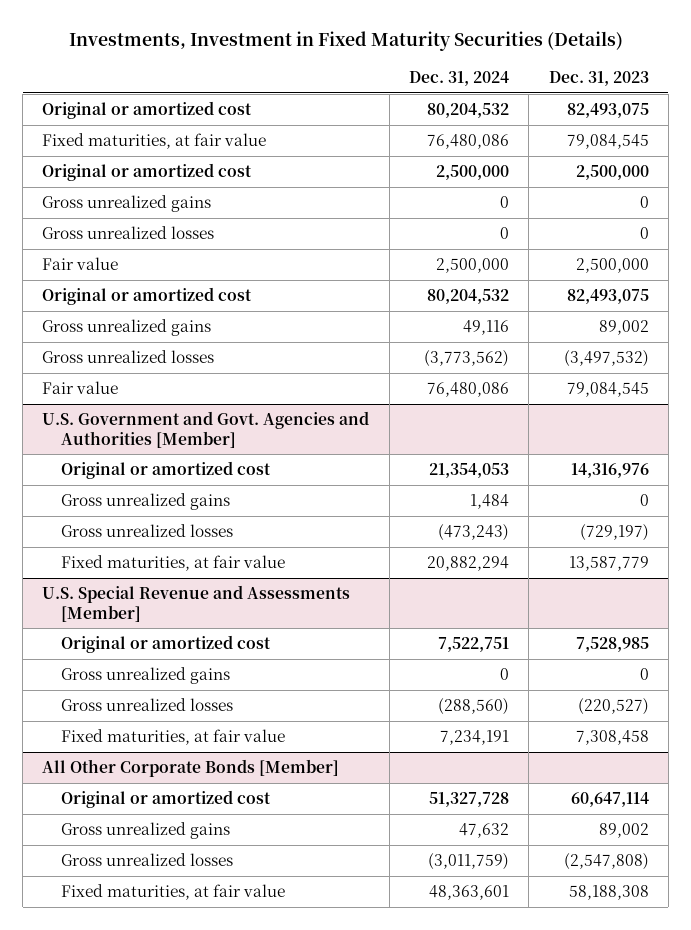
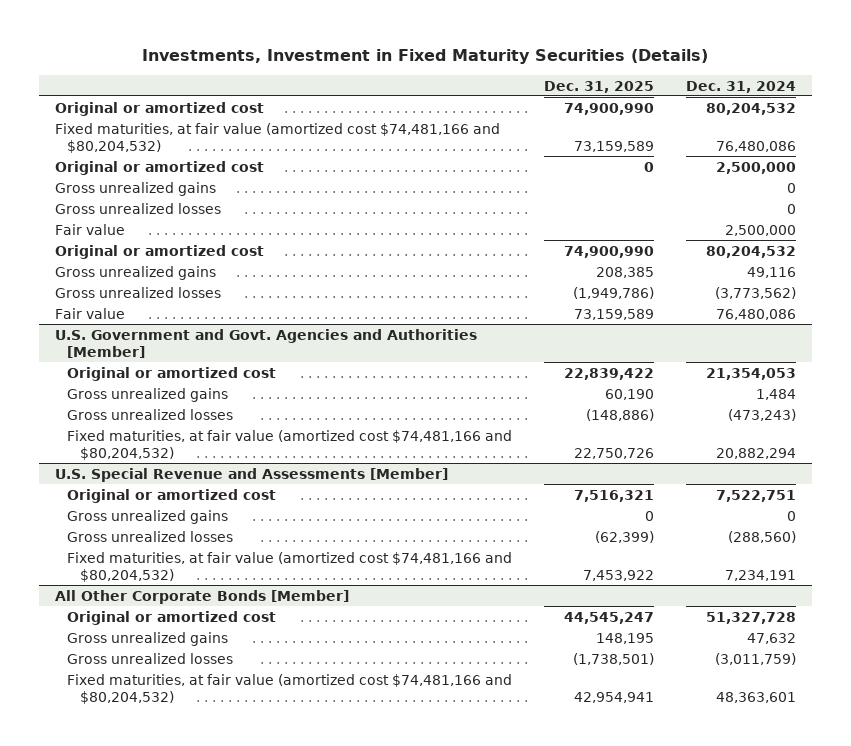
[548,70,649,86] Dec. 31, 2023 -> none
none -> [544,80,655,93] Dec. 31, 2025
[42,133,267,150] Fixed maturities, at fair value -> [54,122,500,153] Fixed maturities, at fair value (amortized cost $74,481,166 and $80,204,532)
[61,555,286,572] Fixed maturities, at fair value -> [67,429,513,460] Fixed maturities, at fair value (amortized cost $74,481,166 and $80,204,532)
[61,729,286,746] Fixed maturities, at fair value -> [67,551,513,582] Fixed maturities, at fair value (amortized cost $74,481,166 and $80,204,532)
[61,884,286,901] Fixed maturities, at fair value -> [67,673,513,704] Fixed maturities, at fair value (amortized cost $74,481,166 and $80,204,532)

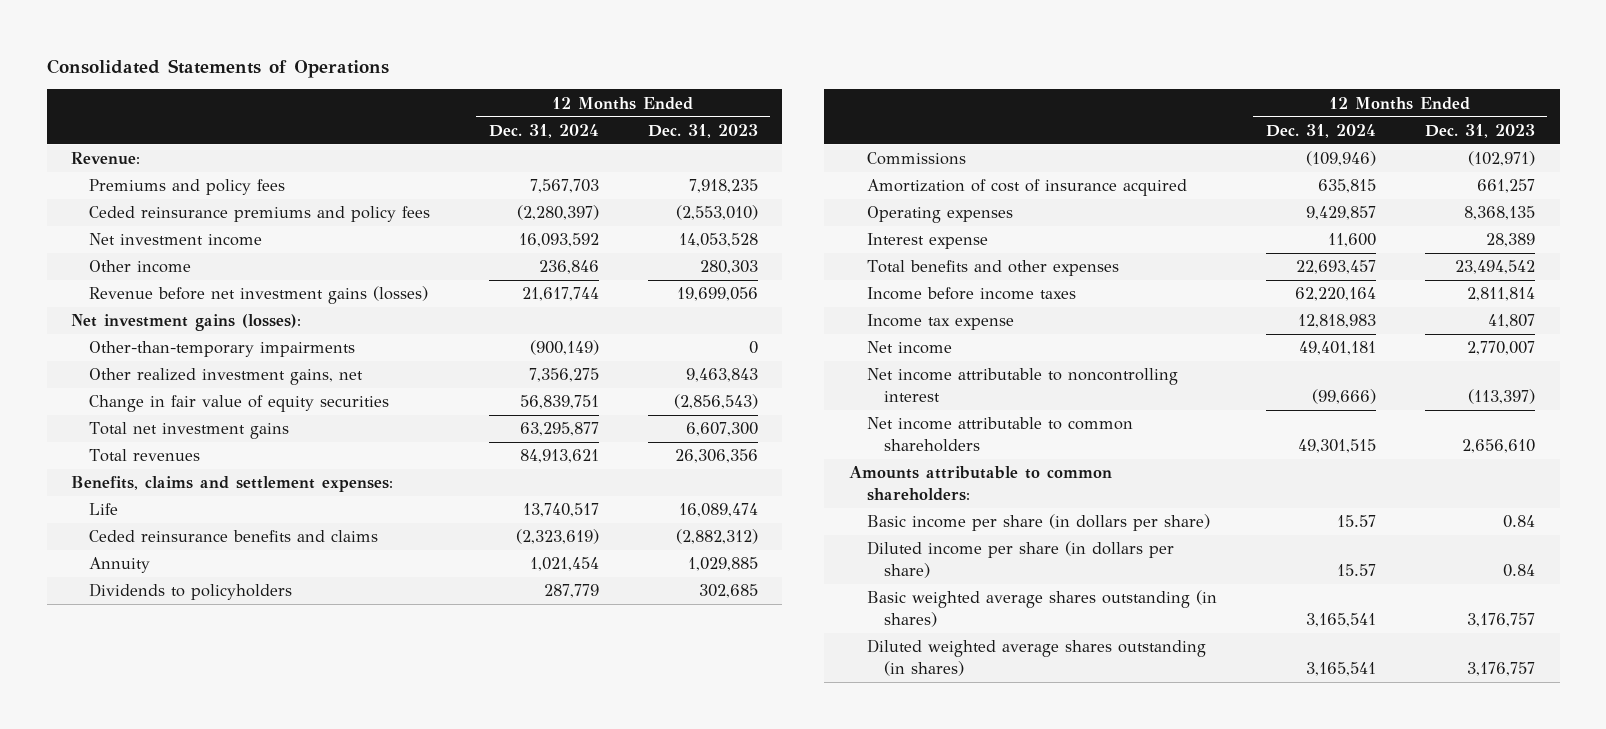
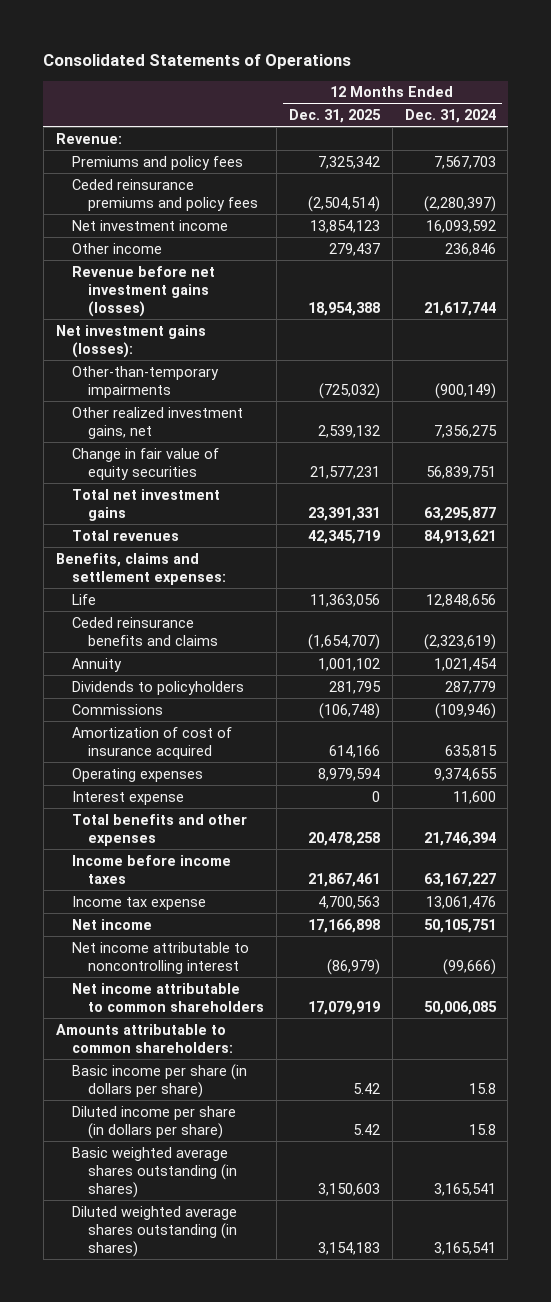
[647,123,758,138] Dec. 31, 2023 -> none
none -> [289,108,382,123] Dec. 31, 2025
[522,503,599,518] 13,740,517 -> [425,593,496,607] 12,848,656
[1305,206,1376,221] 9,429,857 -> [433,767,497,781] 9,374,655
[1295,260,1376,275] 22,693,457 -> [423,831,496,846] 21,746,394
[1294,287,1376,302] 62,220,164 -> [423,872,496,887] 63,167,227
[1297,314,1376,329] 12,818,983 -> [425,895,496,909] 13,061,476
[1298,341,1376,356] 49,401,181 -> [423,918,496,933] 50,105,751
[1297,438,1376,453] 49,301,515 -> [423,1000,497,1015] 50,006,085
[1336,515,1376,528] 15.57 -> [468,1082,496,1094] 15.8
[1336,563,1376,576] 15.57 -> [468,1123,496,1135] 15.8

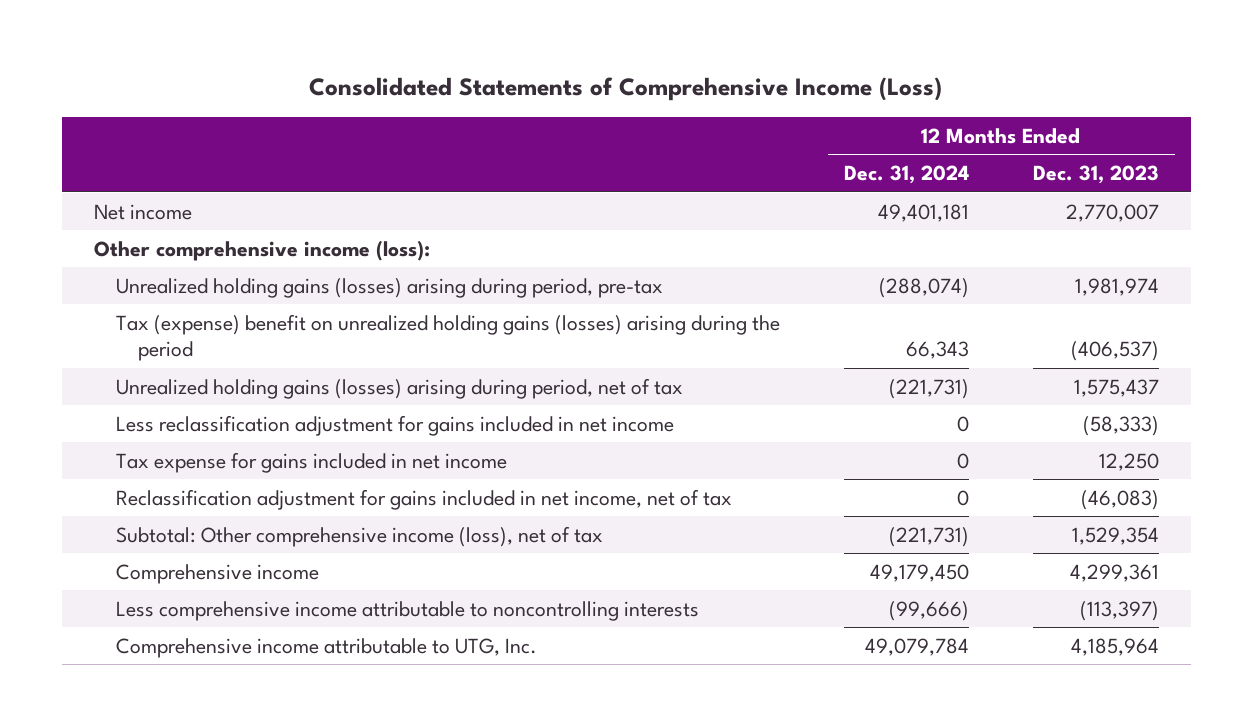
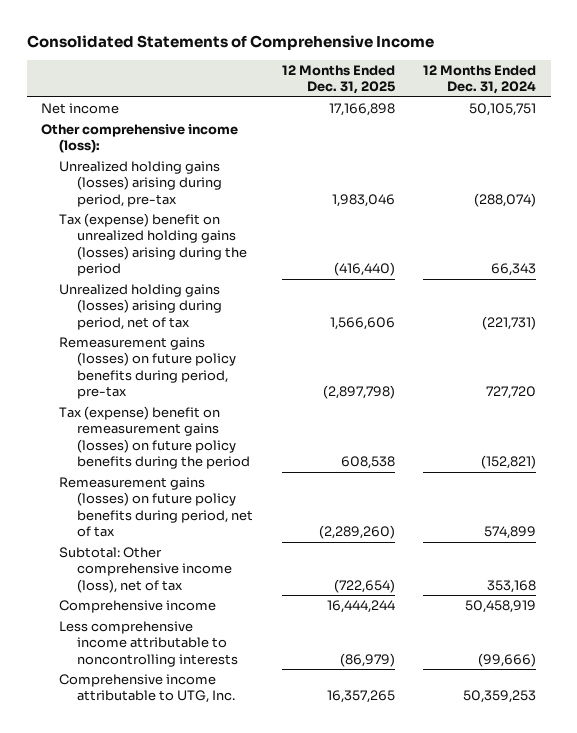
[309,77,943,102] Consolidated Statements of Comprehensive Income (Loss) -> [26,34,434,50] Consolidated Statements of Comprehensive Income
[1032,165,1159,185] Dec. 31, 2023 -> none
none -> [281,64,395,95] 12 Months Ended Dec. 31, 2025
[877,203,969,222] 49,401,181 -> [469,103,537,117] 50,105,751
[116,414,675,436] Less reclassification adjustment for gains included in net income -> none
[116,451,508,473] Tax expense for gains included in net income -> none
[116,488,733,510] Reclassification adjustment for gains included in net income, net of tax -> none
none -> [59,337,237,400] Remeasurement gains (losses) on future policy benefits during period, pre-tax
none -> [59,406,251,470] Tax (expense) benefit on remeasurement gains (losses) on future policy benefits during the period
none -> [59,477,254,538] Remeasurement gains (losses) on future policy benefits during period, net of tax
[888,526,969,547] (221,731) -> [487,579,537,593] 353,168
[869,563,969,582] 49,179,450 -> [465,600,537,614] 50,458,919
[864,637,969,656] 49,079,784 -> [463,690,537,704] 50,359,253

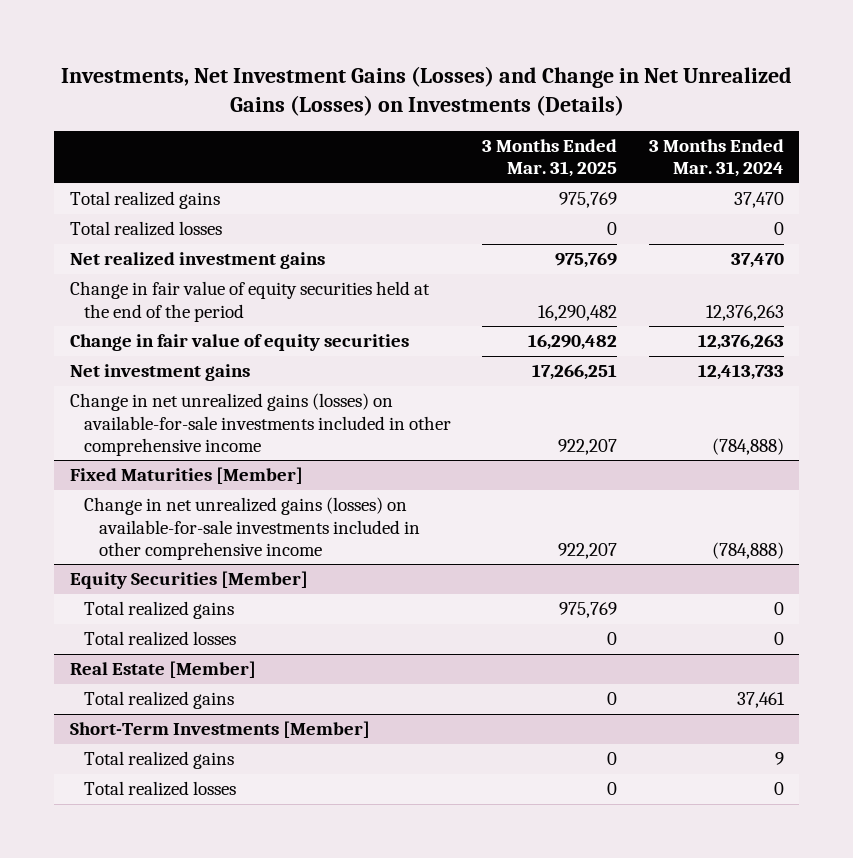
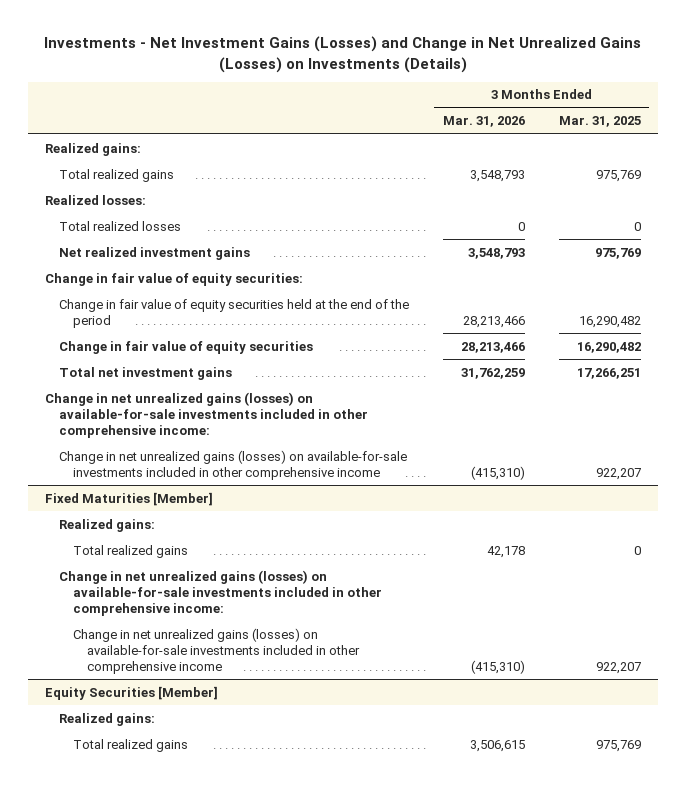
[60,66,792,117] Investments, Net Investment Gains (Losses) and Change in Net Unrealized Gains (Losses) on Investments (Details) -> [43,36,641,73] Investments - Net Investment Gains (Losses) and Change in Net Unrealized Gains (Losses) on Investments (Details)
[648,138,784,178] 3 Months Ended Mar. 31, 2024 -> none
none -> [442,116,525,128] Mar. 31, 2026
none -> [44,142,141,156] Realized gains:
none -> [44,194,146,205] Realized losses:
none -> [44,272,303,286] Change in fair value of equity securities:
[69,364,250,382] Net investment gains -> [58,366,232,380] Total net investment gains
none -> [44,391,368,438] Change in net unrealized gains (losses) on available-for-sale investments included in other comprehensive income:
none -> [58,518,155,532] Realized gains:
none -> [72,544,188,558] Total realized gains
none -> [58,569,382,616] Change in net unrealized gains (losses) on available-for-sale investments included in other comprehensive income:
none -> [58,712,155,726] Realized gains:
[84,631,237,647] Total realized losses -> none
[69,661,256,679] Real Estate [Member] -> none
[84,691,235,710] Total realized gains -> none
[69,721,370,739] Short-Term Investments [Member] -> none
[84,751,235,770] Total realized gains -> none
[84,781,237,797] Total realized losses -> none

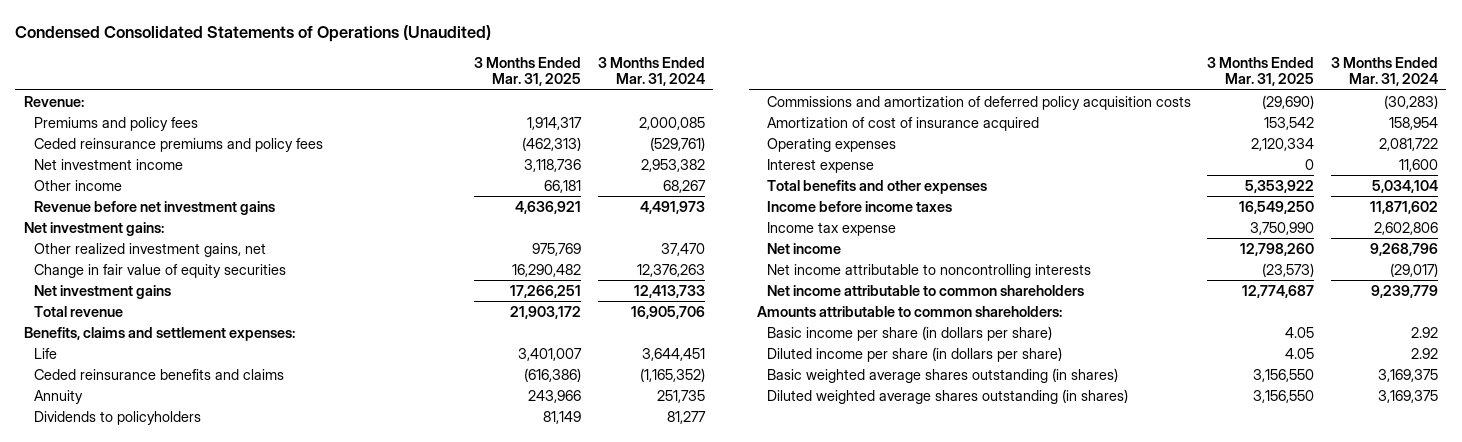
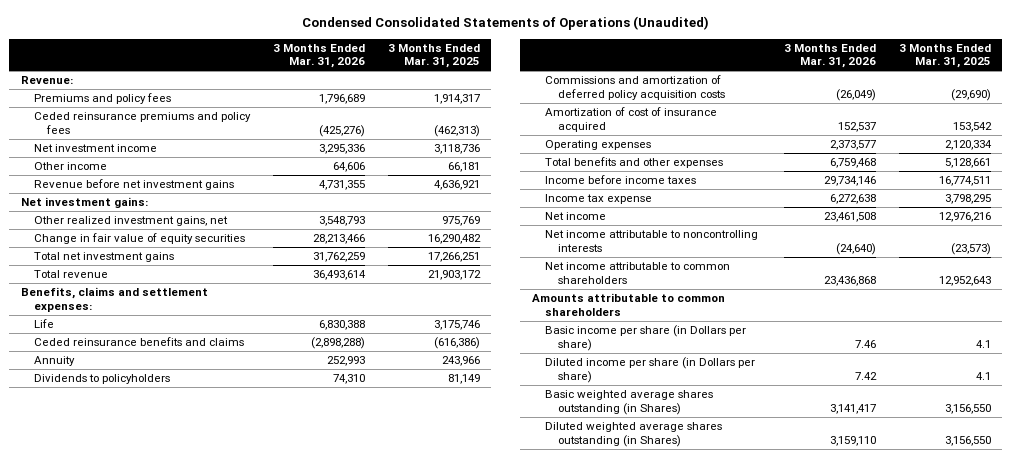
[597,56,705,87] 3 Months Ended Mar. 31, 2024 -> none
none -> [272,43,365,69] 3 Months Ended Mar. 31, 2026
[33,284,171,299] Net investment gains -> [33,252,174,263] Total net investment gains
[518,347,583,361] 3,401,007 -> [433,320,480,331] 3,175,746
[766,158,874,173] Interest expense -> none
[1245,179,1315,193] 5,353,922 -> [944,158,991,169] 5,128,661
[1239,200,1315,214] 16,549,250 -> [938,176,991,187] 16,774,511
[1250,221,1315,235] 3,750,990 -> [944,194,991,205] 3,798,295
[1240,242,1315,256] 12,798,260 -> [938,212,991,223] 12,976,216
[1242,284,1315,298] 12,774,687 -> [938,275,991,286] 12,952,643
[756,305,1062,317] Amounts attributable to common shareholders: -> [531,293,725,316] Amounts attributable to common shareholders
[766,325,1052,341] Basic income per share (in dollars per share) -> [544,325,746,351] Basic income per share (in Dollars per share)
[1285,326,1315,338] 4.05 -> [975,339,991,348] 4.1
[766,346,1062,362] Diluted income per share (in dollars per share) -> [544,357,755,383] Diluted income per share (in Dollars per share)
[1285,347,1315,359] 4.05 -> [975,371,991,380] 4.1
[766,367,1118,383] Basic weighted average shares outstanding (in shares) -> [544,390,713,415] Basic weighted average shares outstanding (in Shares)
[766,388,1128,404] Diluted weighted average shares outstanding (in shares) -> [544,422,722,447] Diluted weighted average shares outstanding (in Shares)

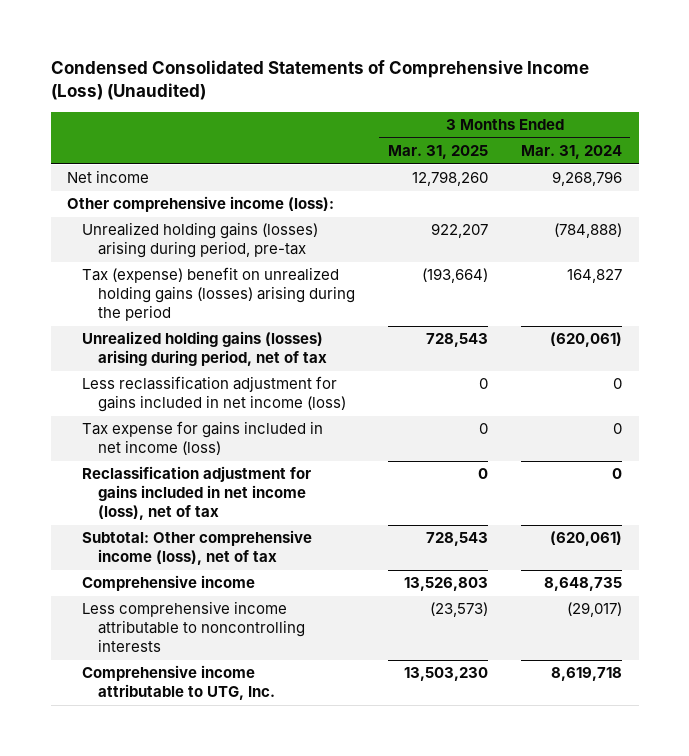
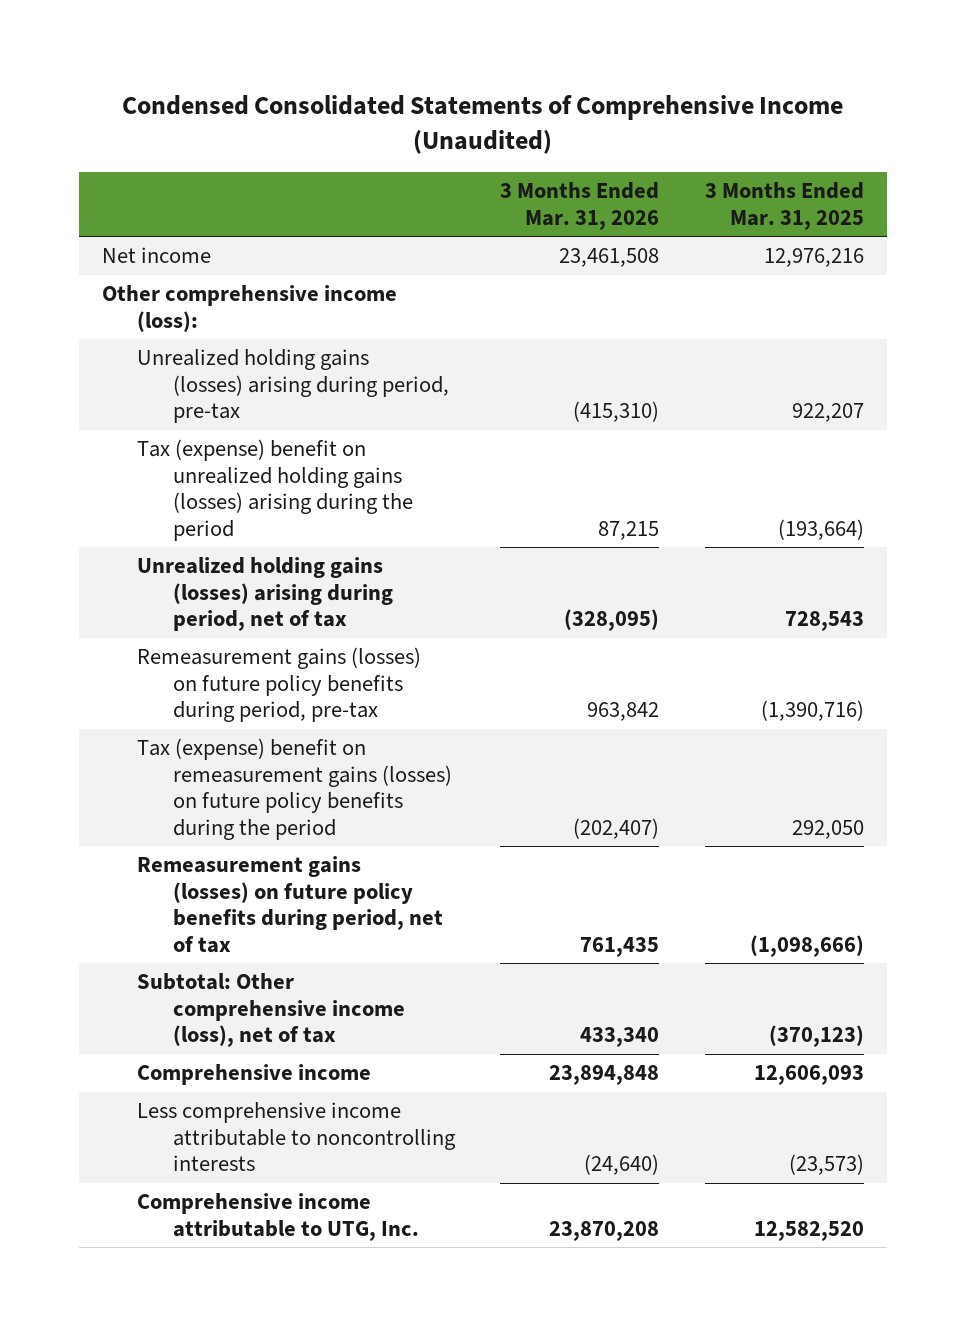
[50,59,589,100] Condensed Consolidated Statements of Comprehensive Income (Loss) (Unaudited) -> [121,95,843,155] Condensed Consolidated Statements of Comprehensive Income (Unaudited)
[521,145,623,160] Mar. 31, 2024 -> none
none -> [500,182,660,230] 3 Months Ended Mar. 31, 2026
[411,171,488,187] 12,798,260 -> [763,248,864,268] 12,976,216
[82,376,346,413] Less reclassification adjustment for gains included in net income (loss) -> none
[82,421,324,456] Tax expense for gains included in net income (loss) -> none
[82,466,312,521] Reclassification adjustment for gains included in net income (loss), net of tax -> none
none -> [137,647,422,723] Remeasurement gains (losses) on future policy benefits during period, pre-tax
none -> [137,738,452,840] Tax (expense) benefit on remeasurement gains (losses) on future policy benefits during the period
none -> [137,856,443,953] Remeasurement gains (losses) on future policy benefits during period, net of tax
[425,532,488,547] 728,543 -> [768,1025,864,1048] (370,123)
[403,577,488,592] 13,526,803 -> [753,1065,864,1086] 12,606,093
[403,667,488,682] 13,503,230 -> [753,1220,864,1241] 12,582,520

